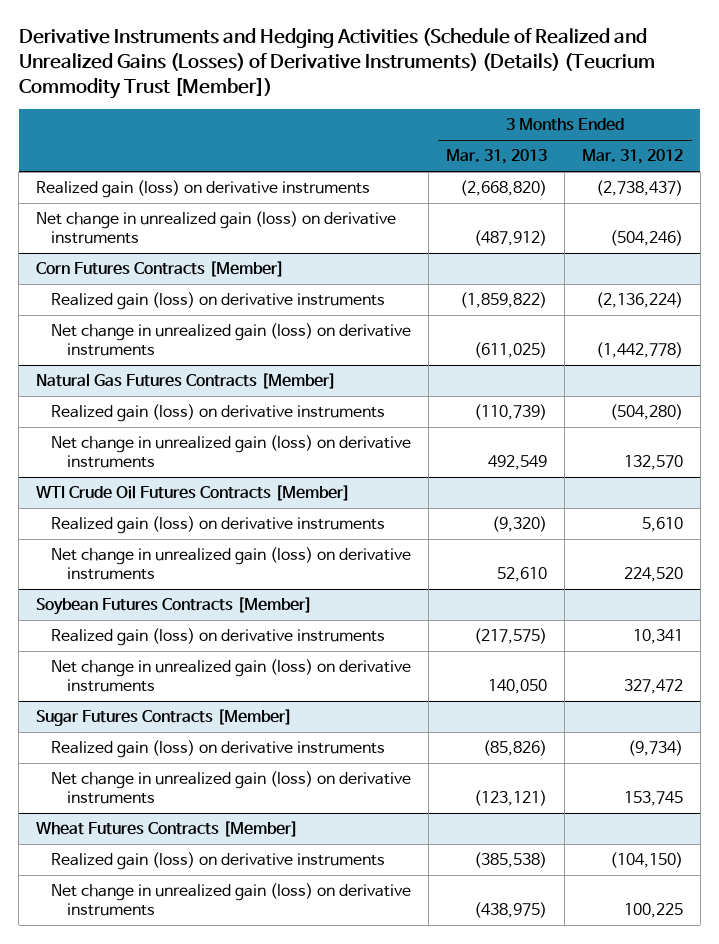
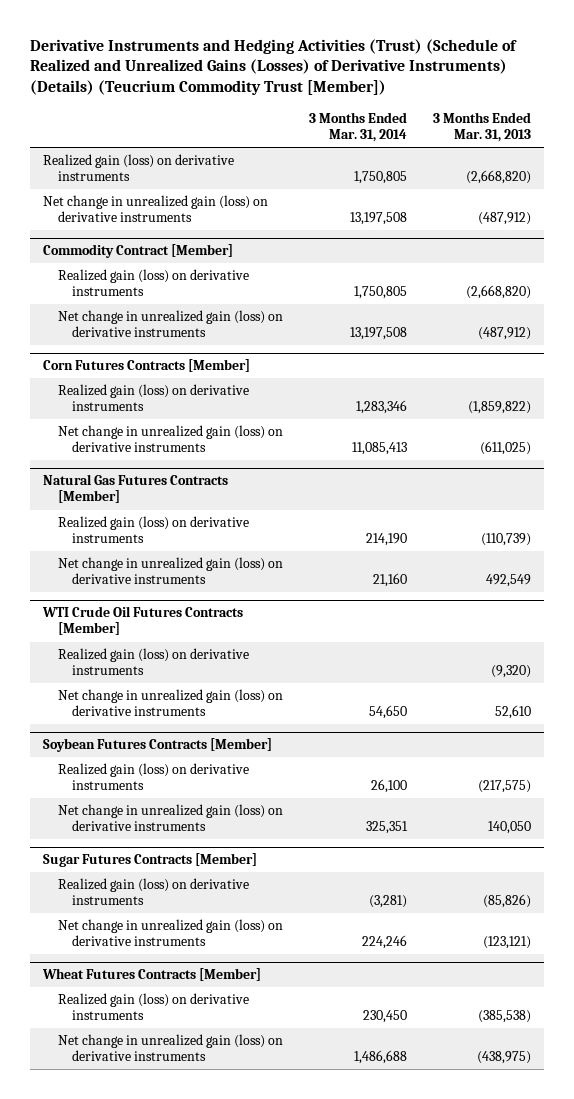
[18,28,655,99] Derivative Instruments and Hedging Activities (Schedule of Realized and Unrealized Gains (Losses) of Derivative Instruments) (Details) (Teucrium Commodity Trust [Member]) -> [29,38,517,96] Derivative Instruments and Hedging Activities (Trust) (Schedule of Realized and Unrealized Gains (Losses) of Derivative Instruments) (Details) (Teucrium Commodity Trust [Member])
[581,149,683,165] Mar. 31, 2012 -> none
none -> [308,111,407,142] 3 Months Ended Mar. 31, 2014
none -> [43,244,234,259] Commodity Contract [Member]
none -> [57,269,249,297] Realized gain (loss) on derivative instruments
none -> [57,310,283,338] Net change in unrealized gain (loss) on derivative instruments

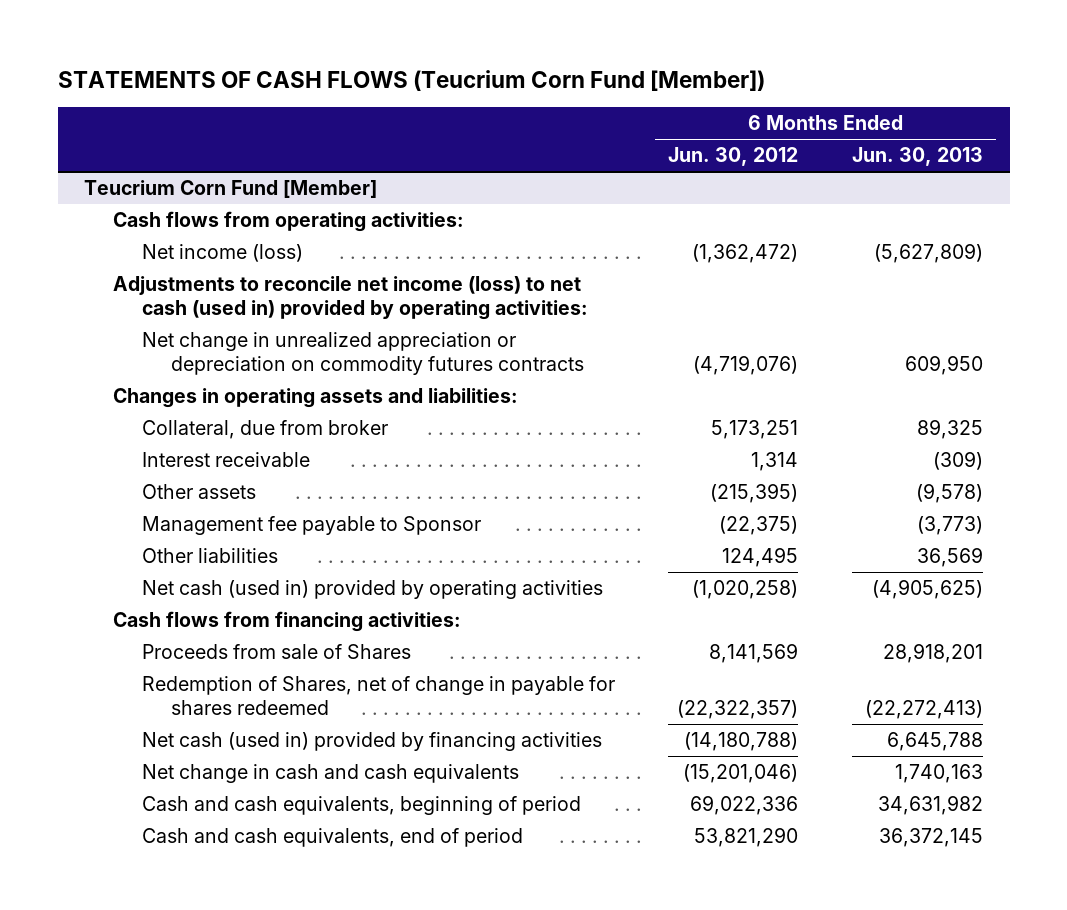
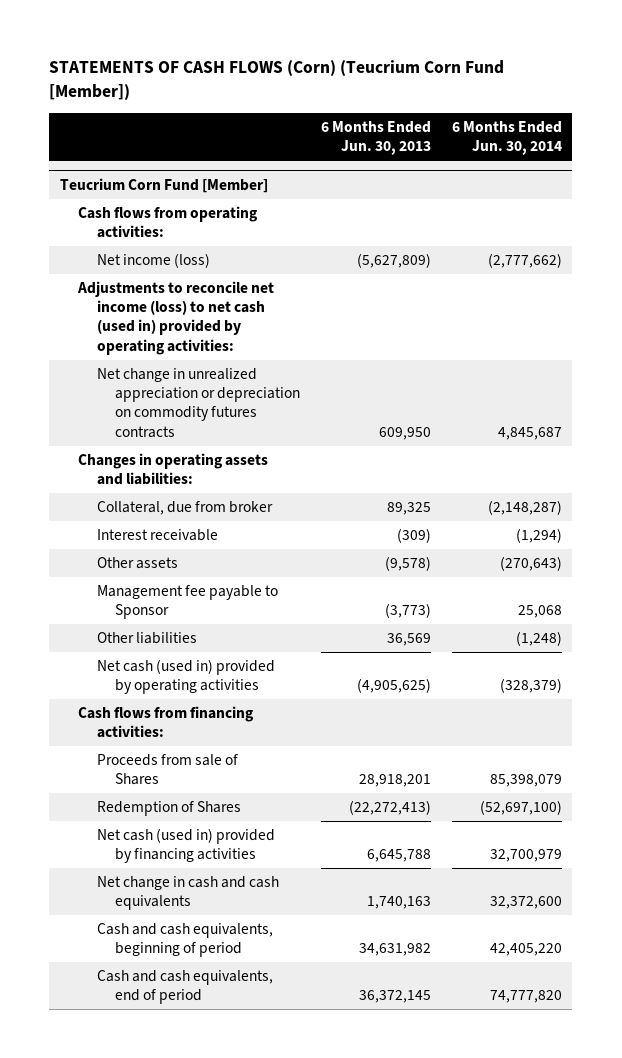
[57,69,765,91] STATEMENTS OF CASH FLOWS (Teucrium Corn Fund [Member]) -> [49,60,505,101] STATEMENTS OF CASH FLOWS (Corn) (Teucrium Corn Fund [Member])
[668,147,799,167] Jun. 30, 2012 -> none
none -> [451,120,562,155] 6 Months Ended Jun. 30, 2014
[142,676,616,715] Redemption of Shares, net of change in payable for shares redeemed -> [96,801,241,817] Redemption of Shares

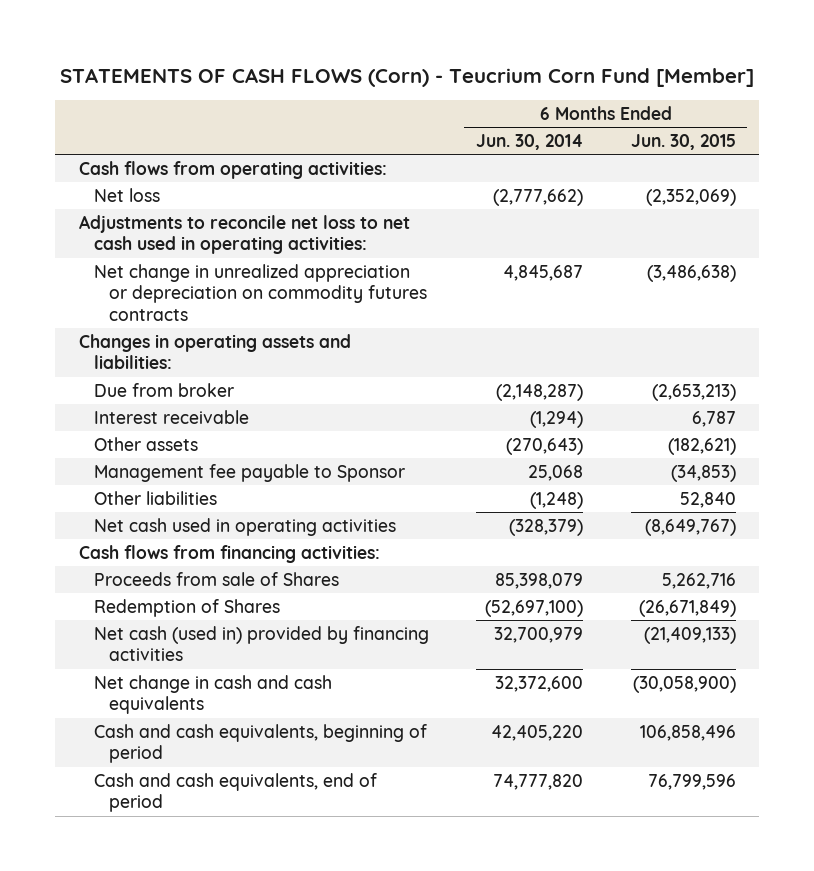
[49,60,505,101] STATEMENTS OF CASH FLOWS (Corn) (Teucrium Corn Fund [Member]) -> [60,67,755,87] STATEMENTS OF CASH FLOWS (Corn) - Teucrium Corn Fund [Member]
[321,120,432,155] 6 Months Ended Jun. 30, 2013 -> none
none -> [630,134,736,151] Jun. 30, 2015
[59,177,268,193] Teucrium Corn Fund [Member] -> none
[96,253,210,269] Net income (loss) -> [93,187,160,202] Net loss
[77,281,275,355] Adjustments to reconcile net income (loss) to net cash (used in) provided by operating activities: -> [78,214,410,255] Adjustments to reconcile net loss to net cash used in operating activities:
[96,501,273,516] Collateral, due from broker -> [93,382,234,397] Due from broker
[96,659,275,695] Net cash (used in) provided by operating activities -> [93,517,396,536] Net cash used in operating activities

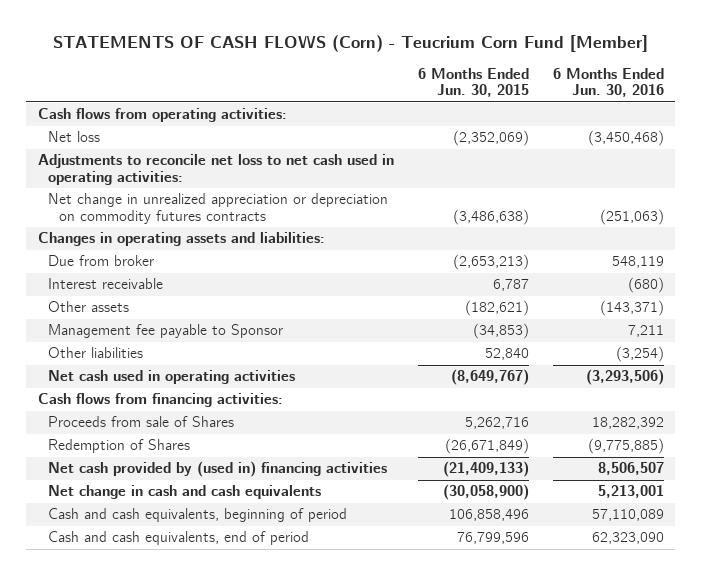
[476,134,584,151] Jun. 30, 2014 -> none
none -> [552,67,664,98] 6 Months Ended Jun. 30, 2016
[93,625,429,662] Net cash (used in) provided by financing activities -> [48,461,388,478] Net cash provided by (used in) financing activities

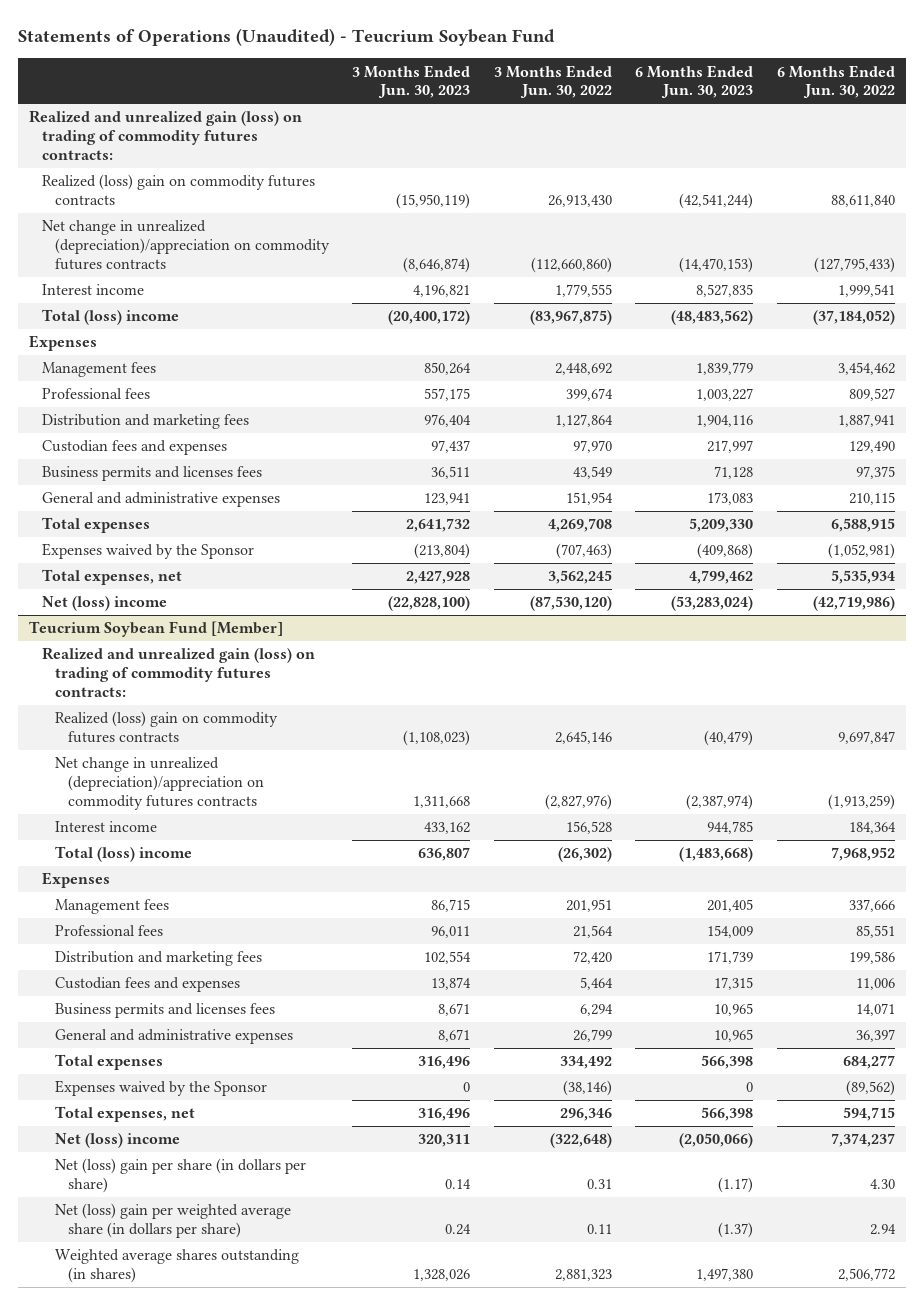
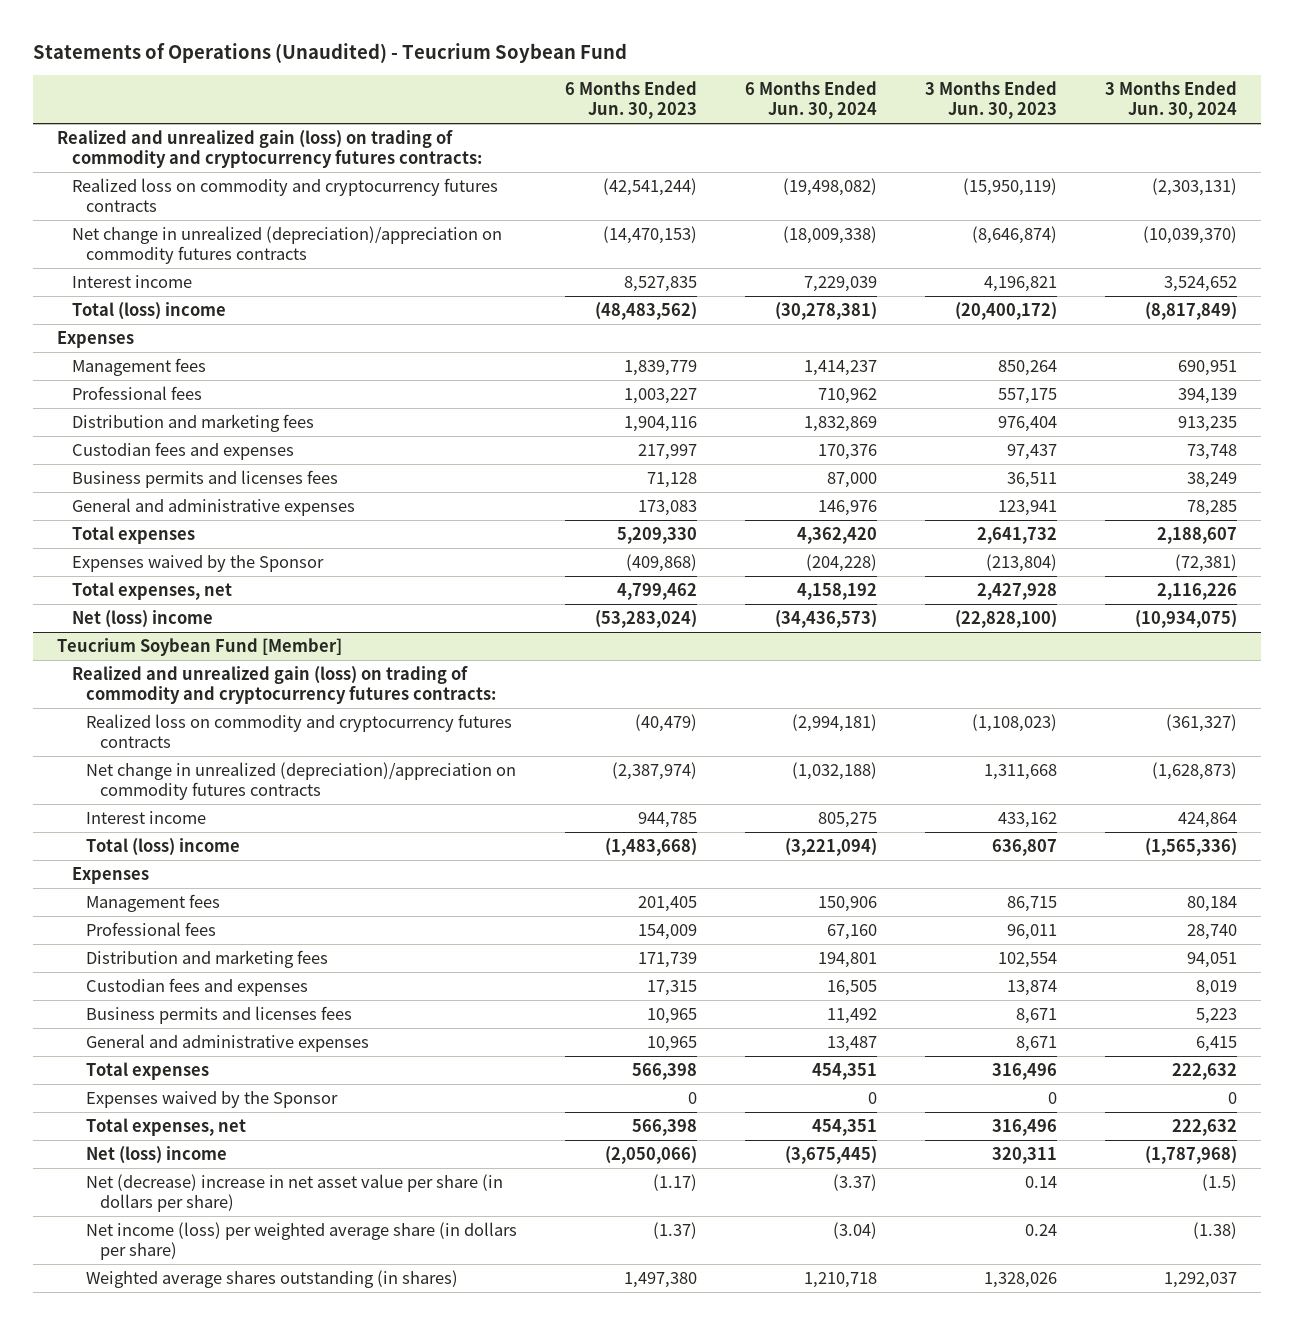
[493,64,612,99] 3 Months Ended Jun. 30, 2022 -> none
[776,64,895,99] 6 Months Ended Jun. 30, 2022 -> none
none -> [745,80,878,120] 6 Months Ended Jun. 30, 2024
none -> [1105,80,1238,120] 3 Months Ended Jun. 30, 2024
[29,110,303,160] Realized and unrealized gain (loss) on trading of commodity futures contracts: -> [57,129,482,169] Realized and unrealized gain (loss) on trading of commodity and cryptocurrency futures contracts:
[42,174,316,206] Realized (loss) gain on commodity futures contracts -> [71,177,498,213] Realized loss on commodity and cryptocurrency futures contracts
[42,647,316,697] Realized and unrealized gain (loss) on trading of commodity futures contracts: -> [71,665,497,705] Realized and unrealized gain (loss) on trading of commodity and cryptocurrency futures contracts:
[55,711,279,744] Realized (loss) gain on commodity futures contracts -> [86,713,513,749] Realized loss on commodity and cryptocurrency futures contracts
[55,1158,307,1194] Net (loss) gain per share (in dollars per share) -> [86,1173,504,1213] Net (decrease) increase in net asset value per share (in dollars per share)
[55,1203,292,1239] Net (loss) gain per weighted average share (in dollars per share) -> [86,1221,518,1261] Net income (loss) per weighted average share (in dollars per share)

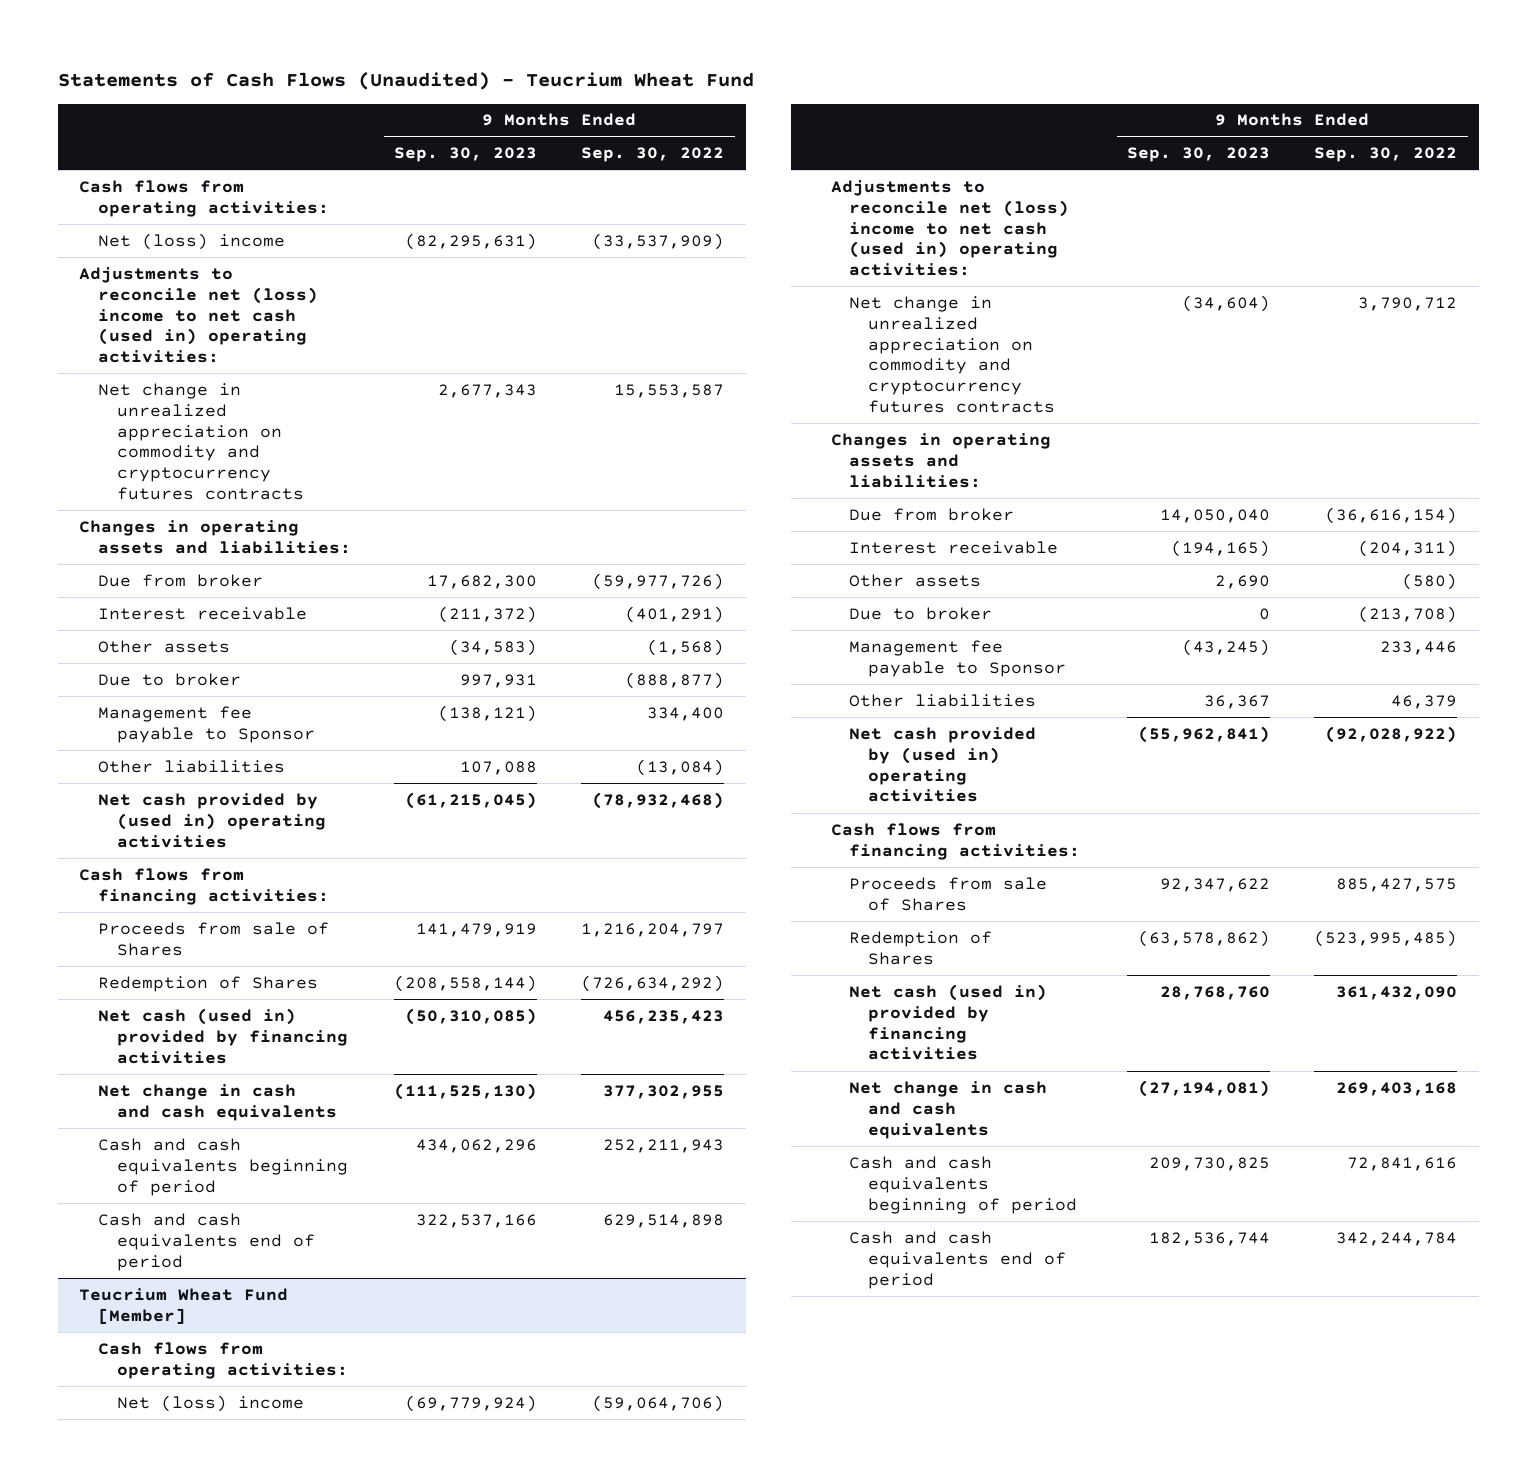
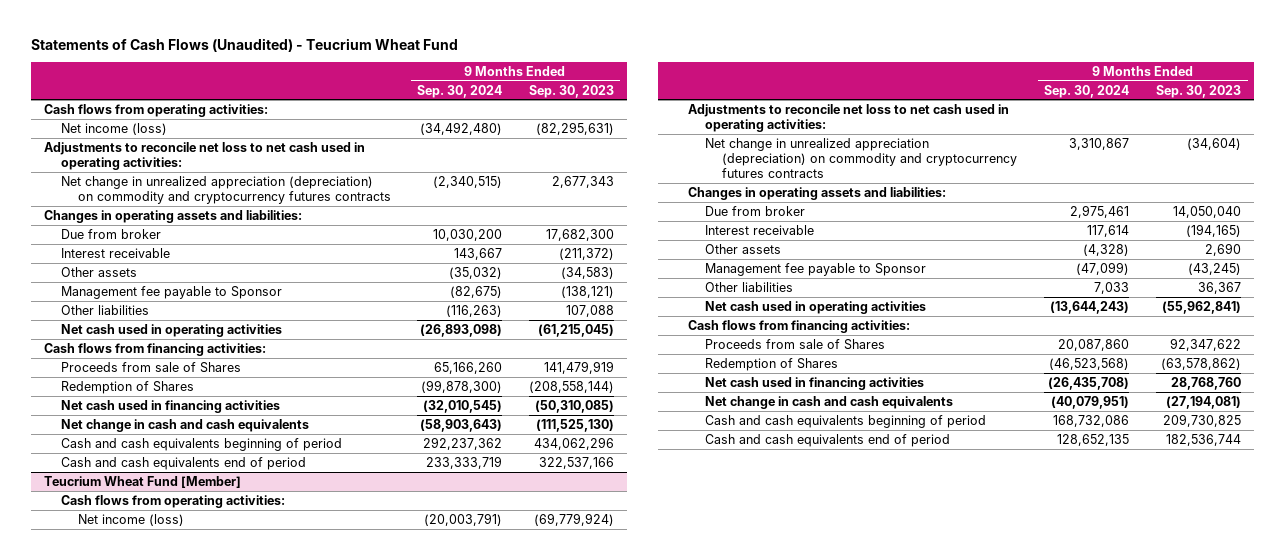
[580,147,724,163] Sep. 30, 2022 -> none
none -> [417,84,503,98] Sep. 30, 2024
[98,232,286,250] Net (loss) income -> [60,122,167,135] Net income (loss)
[79,266,319,364] Adjustments to reconcile net (loss) income to net cash (used in) operating activities: -> [43,141,365,171] Adjustments to reconcile net loss to net cash used in operating activities:
[98,382,304,501] Net change in unrealized appreciation on commodity and cryptocurrency futures contracts -> [60,175,391,205] Net change in unrealized appreciation (depreciation) on commodity and cryptocurrency futures contracts
[98,672,242,686] Due to broker -> none
[98,792,326,848] Net cash provided by (used in) operating activities -> [60,323,282,337] Net cash used in operating activities
[98,1007,348,1064] Net cash (used in) provided by financing activities -> [60,399,280,413] Net cash used in financing activities
[116,1394,304,1412] Net (loss) income -> [77,513,184,526] Net income (loss)
[830,179,1070,277] Adjustments to reconcile net (loss) income to net cash (used in) operating activities: -> [687,103,1009,133] Adjustments to reconcile net loss to net cash used in operating activities:
[849,295,1056,414] Net change in unrealized appreciation on commodity and cryptocurrency futures contracts -> [704,137,1017,179] Net change in unrealized appreciation (depreciation) on commodity and cryptocurrency futures contracts
[849,606,993,620] Due to broker -> none
[849,726,1037,803] Net cash provided by (used in) operating activities -> [704,300,926,314] Net cash used in operating activities
[849,983,1048,1061] Net cash (used in) provided by financing activities -> [704,376,924,390] Net cash used in financing activities

